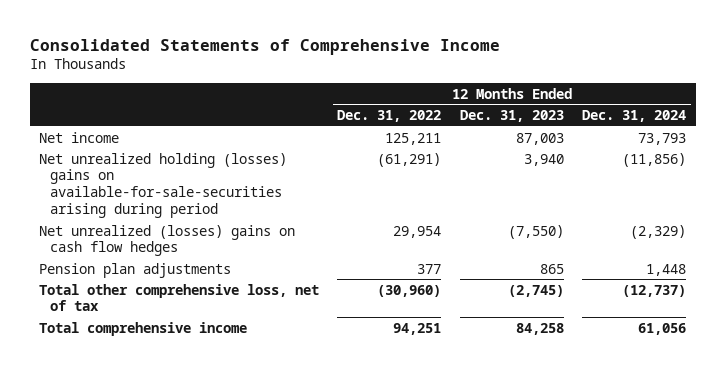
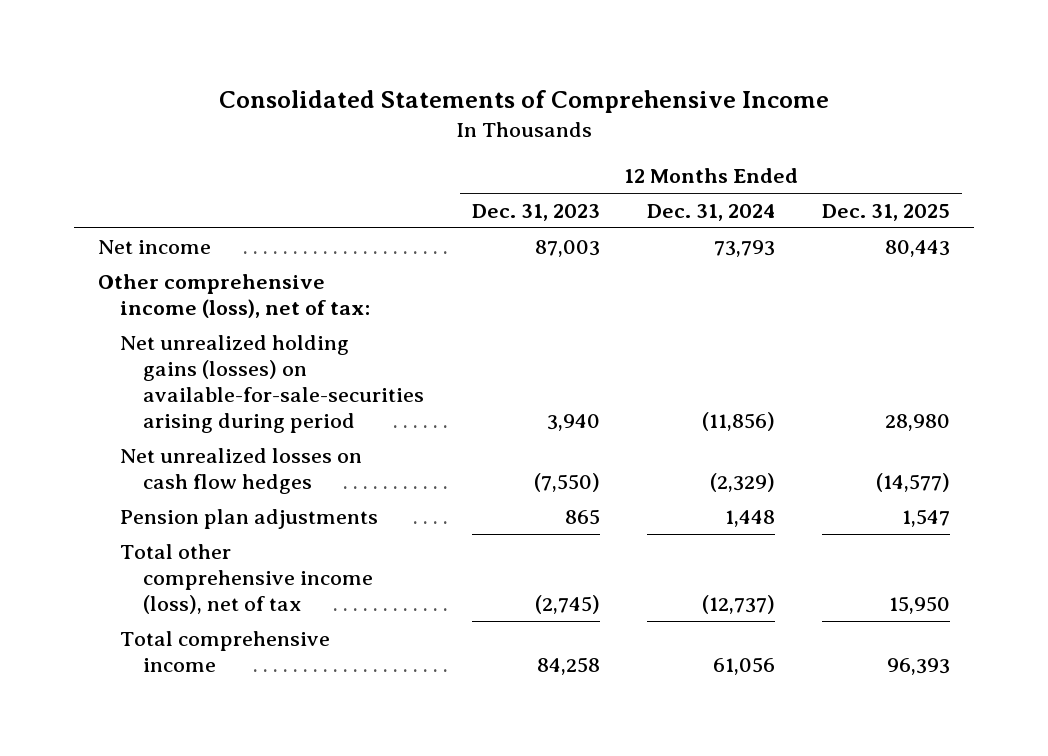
[337,110,442,123] Dec. 31, 2022 -> none
none -> [822,204,951,222] Dec. 31, 2025
none -> [97,273,371,318] Other comprehensive income (loss), net of tax:
[38,152,287,219] Net unrealized holding (losses) gains on available-for-sale-securities arising during period -> [120,334,425,433] Net unrealized holding gains (losses) on available-for-sale-securities arising during period
[38,224,295,257] Net unrealized (losses) gains on cash flow hedges -> [120,447,363,494] Net unrealized losses on cash flow hedges
[38,283,319,312] Total other comprehensive loss, net of tax -> [120,543,374,614] Total other comprehensive income (loss), net of tax

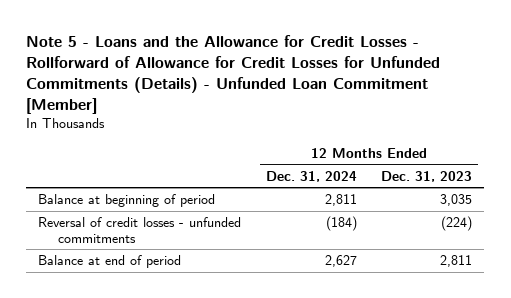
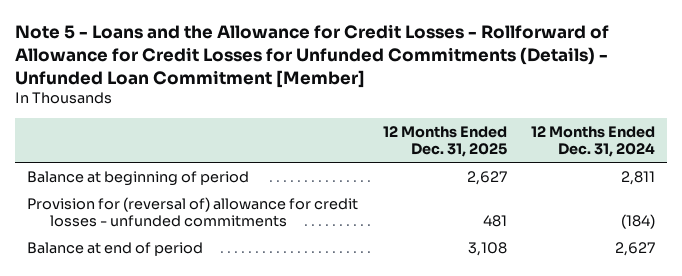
[381,170,473,182] Dec. 31, 2023 -> none
none -> [382,125,507,158] 12 Months Ended Dec. 31, 2025
[38,217,242,243] Reversal of credit losses - unfunded commitments -> [27,196,359,227] Provision for (reversal of) allowance for credit losses - unfunded commitments

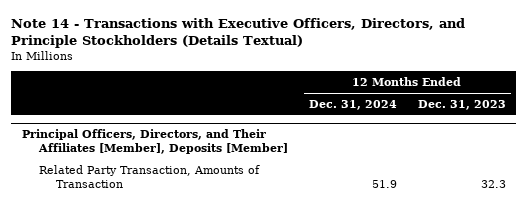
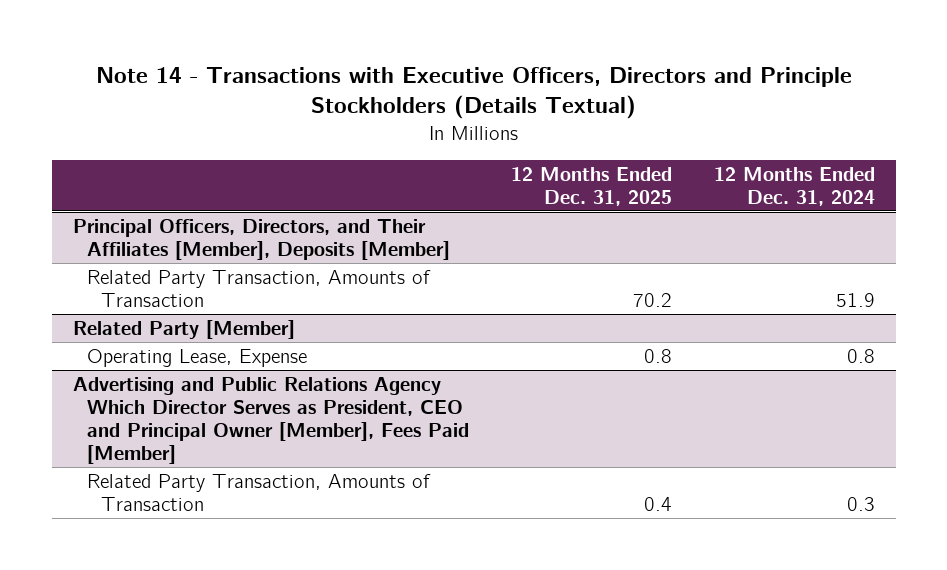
[11,18,466,49] Note 14 - Transactions with Executive Officers, Directors, and Principle Stockholders (Details Textual) -> [95,66,852,120] Note 14 - Transactions with Executive Officers, Directors and Principle Stockholders (Details Textual)
[417,99,506,110] Dec. 31, 2023 -> none
none -> [510,166,672,206] 12 Months Ended Dec. 31, 2025
none -> [72,319,295,339] Related Party [Member]
none -> [87,348,308,367] Operating Lease, Expense
none -> [72,376,470,464] Advertising and Public Relations Agency Which Director Serves as President, CEO and Principal Owner [Member], Fees Paid [Member]
none -> [87,473,432,511] Related Party Transaction, Amounts of Transaction

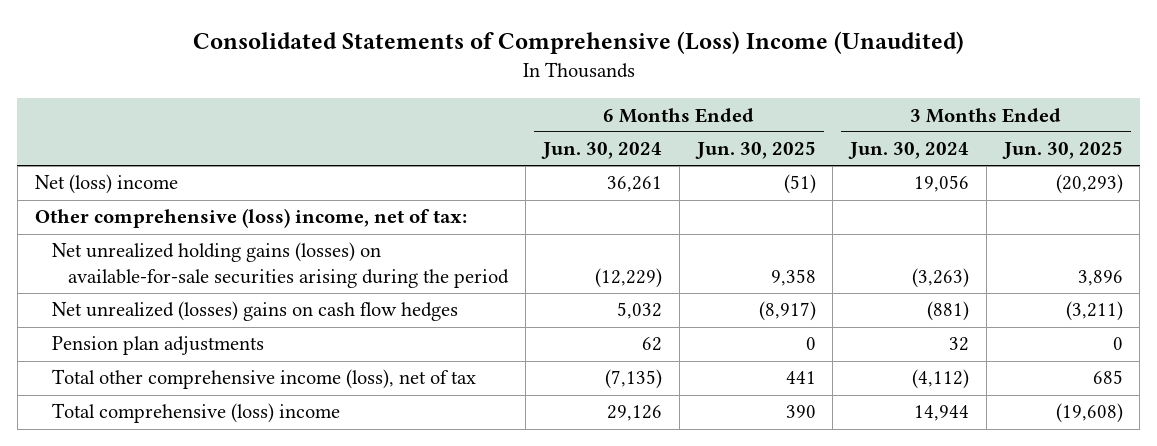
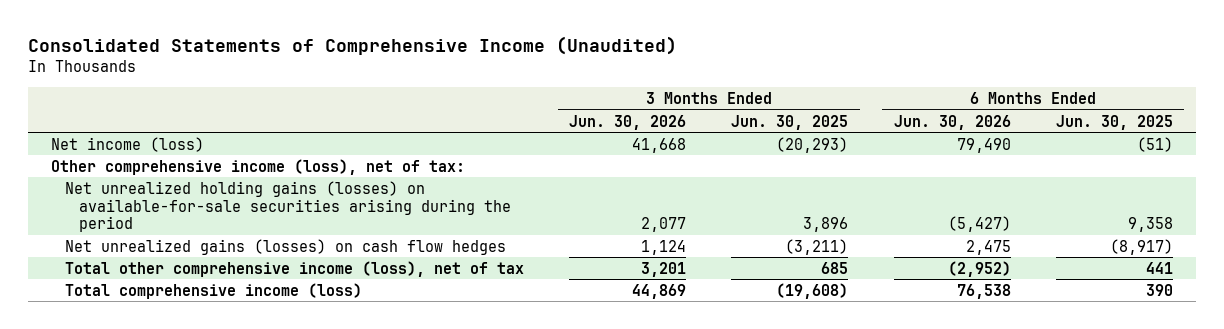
[192,31,964,55] Consolidated Statements of Comprehensive (Loss) Income (Unaudited) -> [28,35,678,55] Consolidated Statements of Comprehensive Income (Unaudited)
[540,142,662,160] Jun. 30, 2024 -> none
[848,142,970,160] Jun. 30, 2024 -> none
none -> [569,114,687,130] Jun. 30, 2026
none -> [893,114,1011,130] Jun. 30, 2026
[34,174,178,195] Net (loss) income -> [50,136,204,152] Net income (loss)
[34,208,467,229] Other comprehensive (loss) income, net of tax: -> [50,158,465,175] Other comprehensive income (loss), net of tax:
[51,336,264,356] Pension plan adjustments -> none
[51,301,458,322] Net unrealized (losses) gains on cash flow hedges -> [64,238,506,255] Net unrealized gains (losses) on cash flow hedges
[51,403,340,424] Total comprehensive (loss) income -> [64,282,362,299] Total comprehensive income (loss)

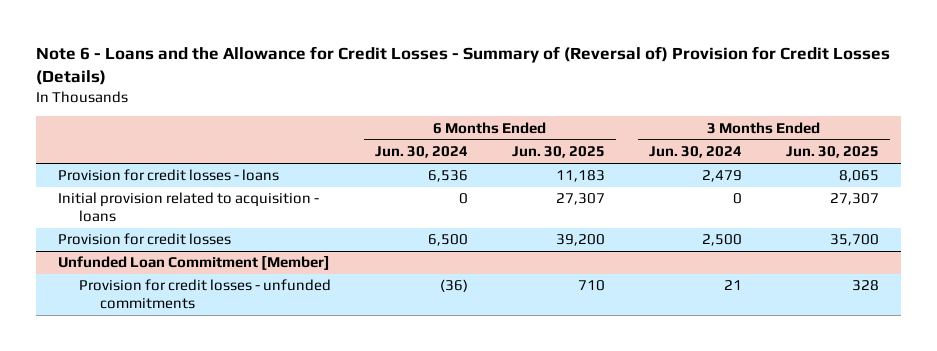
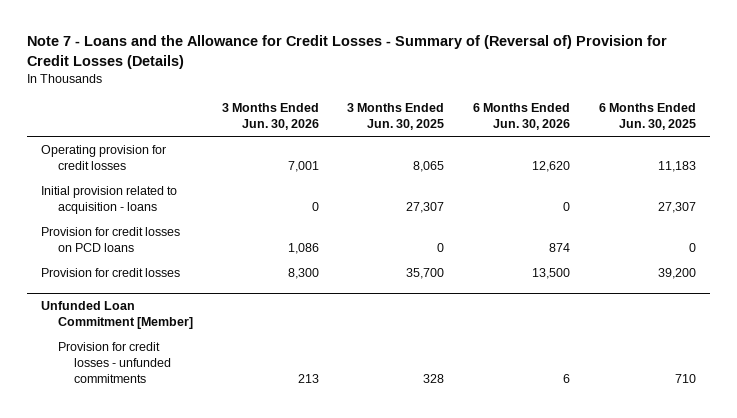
[35,45,890,85] Note 6 - Loans and the Allowance for Credit Losses - Summary of (Reversal of) Provision for Credit Losses (Details) -> [26,35,667,69] Note 7 - Loans and the Allowance for Credit Losses - Summary of (Reversal of) Provision for Credit Losses (Details)
[375,146,469,159] Jun. 30, 2024 -> none
[649,146,743,159] Jun. 30, 2024 -> none
none -> [221,102,319,131] 3 Months Ended Jun. 30, 2026
none -> [473,102,571,131] 6 Months Ended Jun. 30, 2026
[57,169,279,182] Provision for credit losses - loans -> [41,144,167,170] Operating provision for credit losses
none -> [41,226,181,252] Provision for credit losses on PCD loans

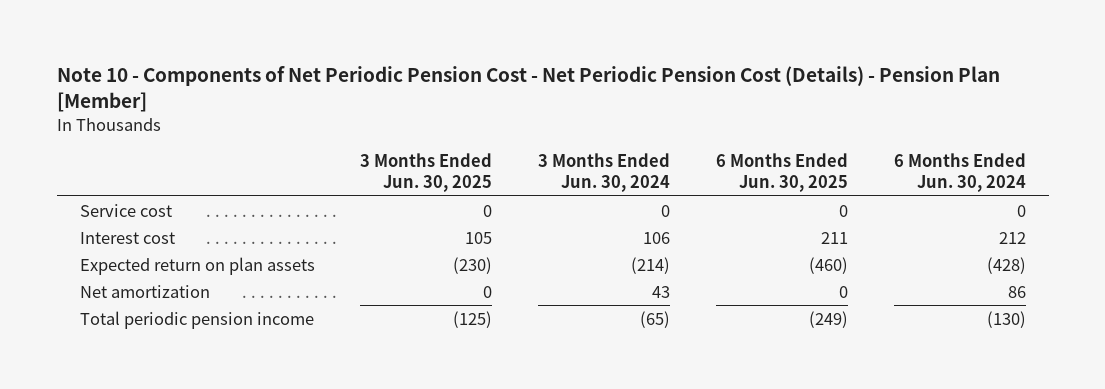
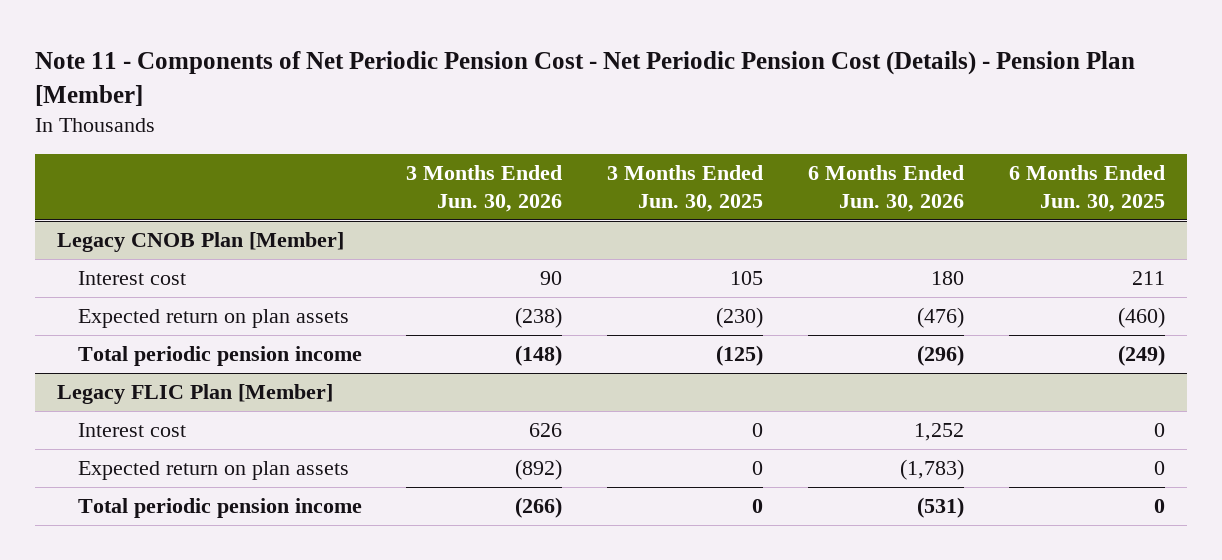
[56,66,1000,113] Note 10 - Components of Net Periodic Pension Cost - Net Periodic Pension Cost (Details) - Pension Plan [Member] -> [34,50,1135,106] Note 11 - Components of Net Periodic Pension Cost - Net Periodic Pension Cost (Details) - Pension Plan [Member]
[538,153,671,193] 3 Months Ended Jun. 30, 2024 -> none
[893,153,1026,193] 6 Months Ended Jun. 30, 2024 -> none
none -> [406,164,563,212] 3 Months Ended Jun. 30, 2026
none -> [807,164,964,212] 6 Months Ended Jun. 30, 2026
[79,203,172,217] Service cost -> none
none -> [57,232,345,253] Legacy CNOB Plan [Member]
[79,284,210,298] Net amortization -> none
none -> [57,384,334,405] Legacy FLIC Plan [Member]
none -> [77,423,186,438] Interest cost
none -> [77,461,349,481] Expected return on plan assets
none -> [77,498,362,519] Total periodic pension income

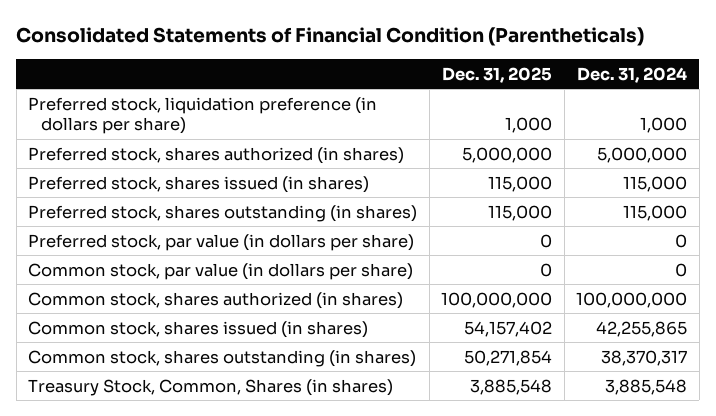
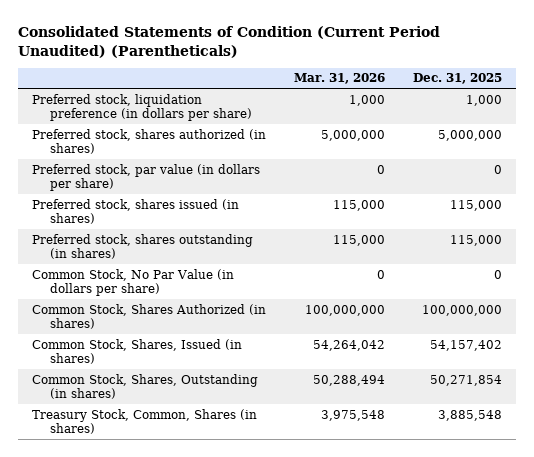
[16,27,645,47] Consolidated Statements of Financial Condition (Parentheticals) -> [18,26,441,58] Consolidated Statements of Condition (Current Period Unaudited) (Parentheticals)
[577,66,688,83] Dec. 31, 2024 -> none
none -> [293,73,385,85] Mar. 31, 2026
[28,233,415,251] Preferred stock, par value (in dollars per share) -> [32,163,261,192] Preferred stock, par value (in dollars per share)
[28,262,414,280] Common stock, par value (in dollars per share) -> [32,268,235,297] Common Stock, No Par Value (in dollars per share)
[28,291,404,309] Common stock, shares authorized (in shares) -> [32,303,267,330] Common Stock, Shares Authorized (in shares)
[28,320,369,338] Common stock, shares issued (in shares) -> [32,338,243,365] Common Stock, Shares, Issued (in shares)
[28,349,417,367] Common stock, shares outstanding (in shares) -> [32,373,259,400] Common Stock, Shares, Outstanding (in shares)

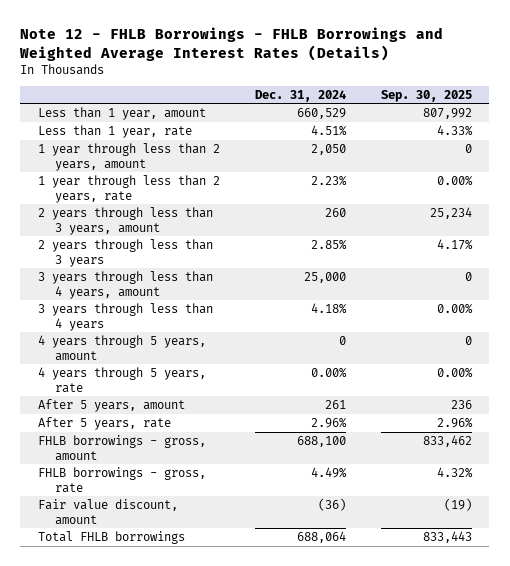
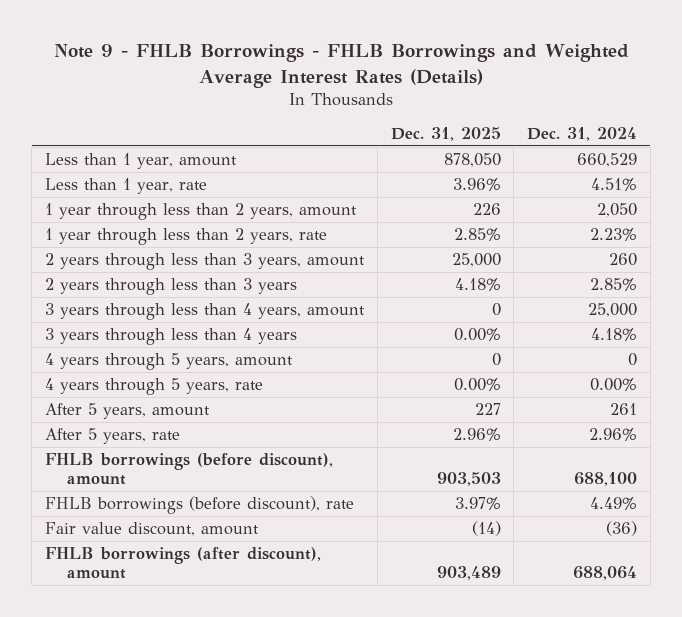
[19,26,444,61] Note 12 - FHLB Borrowings - FHLB Borrowings and Weighted Average Interest Rates (Details) -> [54,44,630,88] Note 9 - FHLB Borrowings - FHLB Borrowings and Weighted Average Interest Rates (Details)
[380,89,472,102] Sep. 30, 2025 -> none
none -> [390,126,501,141] Dec. 31, 2025
[37,435,206,461] FHLB borrowings - gross, amount -> [45,453,334,486] FHLB borrowings (before discount), amount
[37,467,206,493] FHLB borrowings - gross, rate -> [45,496,355,515] FHLB borrowings (before discount), rate
[37,531,185,545] Total FHLB borrowings -> [45,547,322,580] FHLB borrowings (after discount), amount

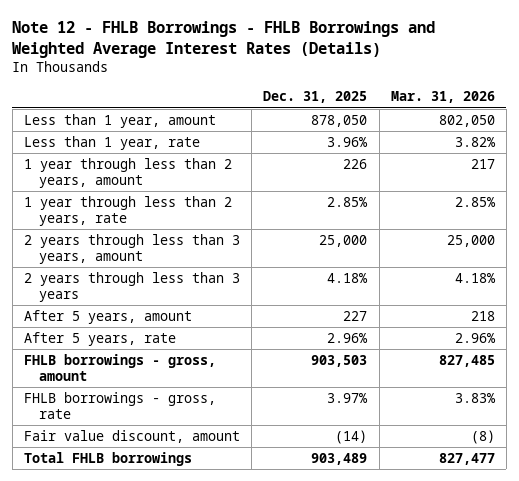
[54,44,630,88] Note 9 - FHLB Borrowings - FHLB Borrowings and Weighted Average Interest Rates (Details) -> [12,21,436,58] Note 12 - FHLB Borrowings - FHLB Borrowings and Weighted Average Interest Rates (Details)
[527,126,638,141] Dec. 31, 2024 -> none
none -> [390,91,495,104] Mar. 31, 2026
[45,303,366,321] 3 years through less than 4 years, amount -> none
[45,328,298,346] 3 years through less than 4 years -> none
[45,353,294,371] 4 years through 5 years, amount -> none
[45,378,264,396] 4 years through 5 years, rate -> none
[45,453,334,486] FHLB borrowings (before discount), amount -> [24,354,217,381] FHLB borrowings - gross, amount
[45,496,355,515] FHLB borrowings (before discount), rate -> [24,392,217,419] FHLB borrowings - gross, rate
[45,547,322,580] FHLB borrowings (after discount), amount -> [24,452,193,467] Total FHLB borrowings

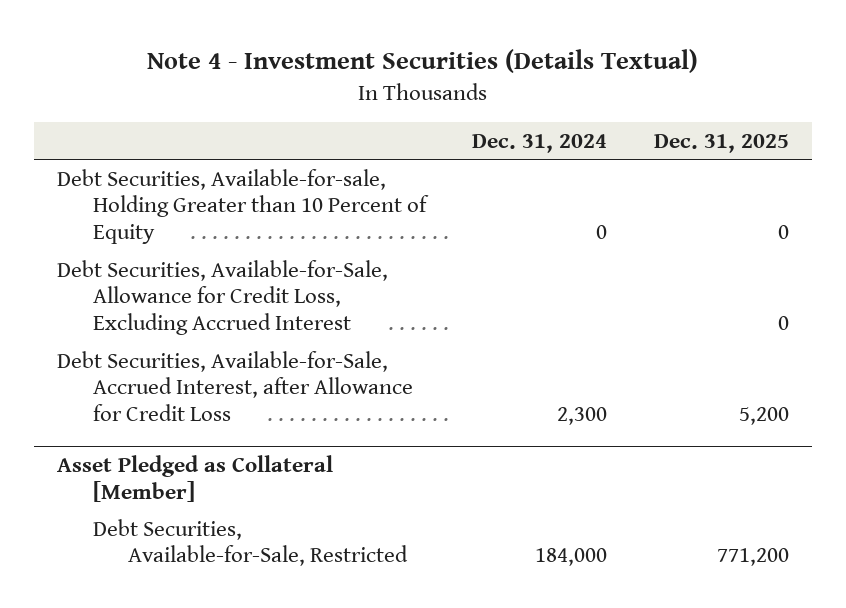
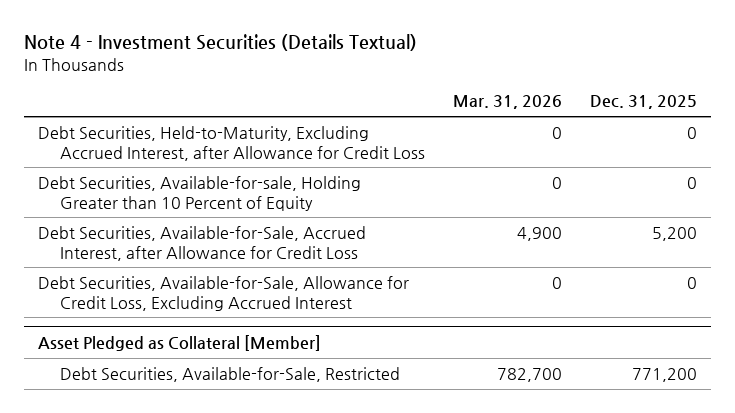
[472,133,608,153] Dec. 31, 2024 -> none
none -> [453,95,563,110] Mar. 31, 2026
none -> [38,125,426,161] Debt Securities, Held-to-Maturity, Excluding Accrued Interest, after Allowance for Credit Loss
[57,259,389,336] Debt Securities, Available-for-Sale, Allowance for Credit Loss, Excluding Accrued Interest -> [38,275,410,311] Debt Securities, Available-for-Sale, Allowance for Credit Loss, Excluding Accrued Interest

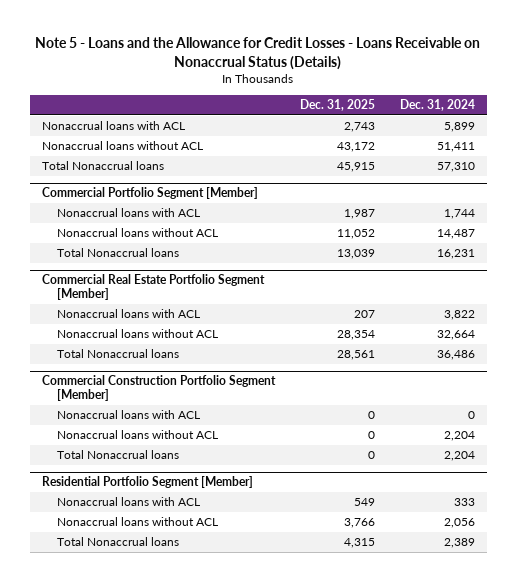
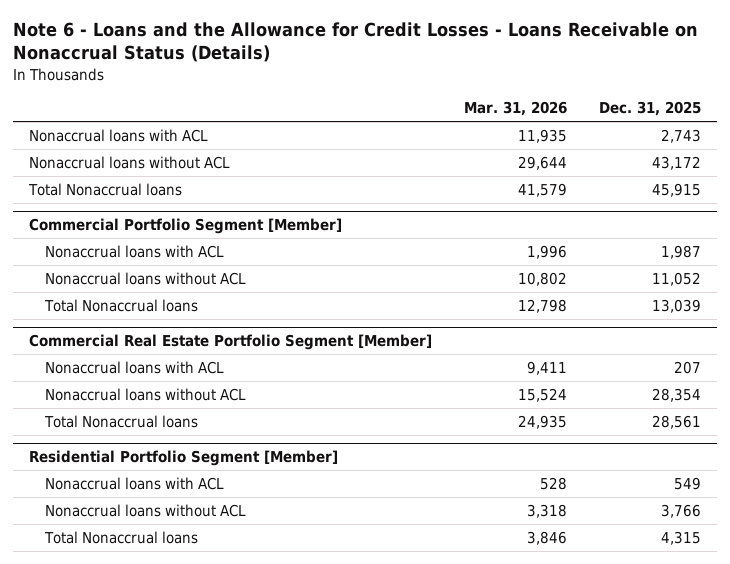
[35,37,481,71] Note 5 - Loans and the Allowance for Credit Losses - Loans Receivable on Nonaccrual Status (Details) -> [12,21,698,63] Note 6 - Loans and the Allowance for Credit Losses - Loans Receivable on Nonaccrual Status (Details)
[399,99,475,112] Dec. 31, 2024 -> none
none -> [463,101,567,117] Mar. 31, 2026
[42,375,277,402] Commercial Construction Portfolio Segment [Member] -> none
[56,410,200,420] Nonaccrual loans with ACL -> none
[56,430,218,440] Nonaccrual loans without ACL -> none
[56,450,179,460] Total Nonaccrual loans -> none

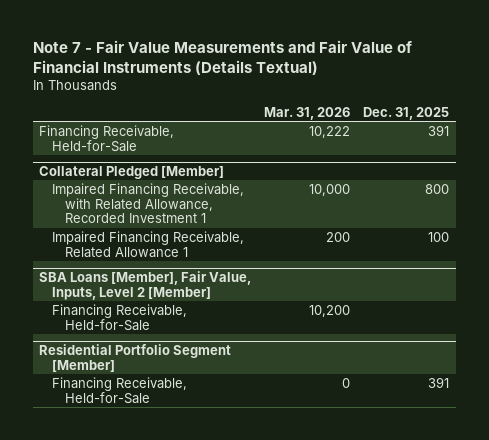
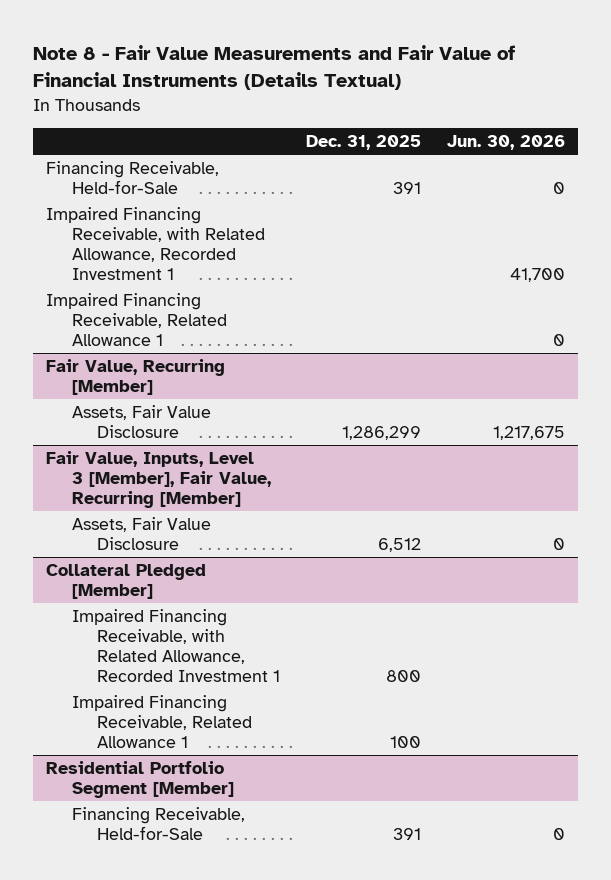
[32,39,412,75] Note 7 - Fair Value Measurements and Fair Value of Financial Instruments (Details Textual) -> [32,45,515,91] Note 8 - Fair Value Measurements and Fair Value of Financial Instruments (Details Textual)
[264,107,351,121] Mar. 31, 2026 -> none
none -> [446,135,565,151] Jun. 30, 2026
none -> [45,207,265,281] Impaired Financing Receivable, with Related Allowance, Recorded Investment 1
none -> [45,293,227,347] Impaired Financing Receivable, Related Allowance 1
none -> [45,359,225,396] Fair Value, Recurring [Member]
none -> [71,405,211,439] Assets, Fair Value Disclosure
none -> [45,451,271,509] Fair Value, Inputs, Level 3 [Member], Fair Value, Recurring [Member]
none -> [71,517,211,551] Assets, Fair Value Disclosure
[39,271,252,301] SBA Loans [Member], Fair Value, Inputs, Level 2 [Member] -> none
[52,303,188,331] Financing Receivable, Held-for-Sale -> none

